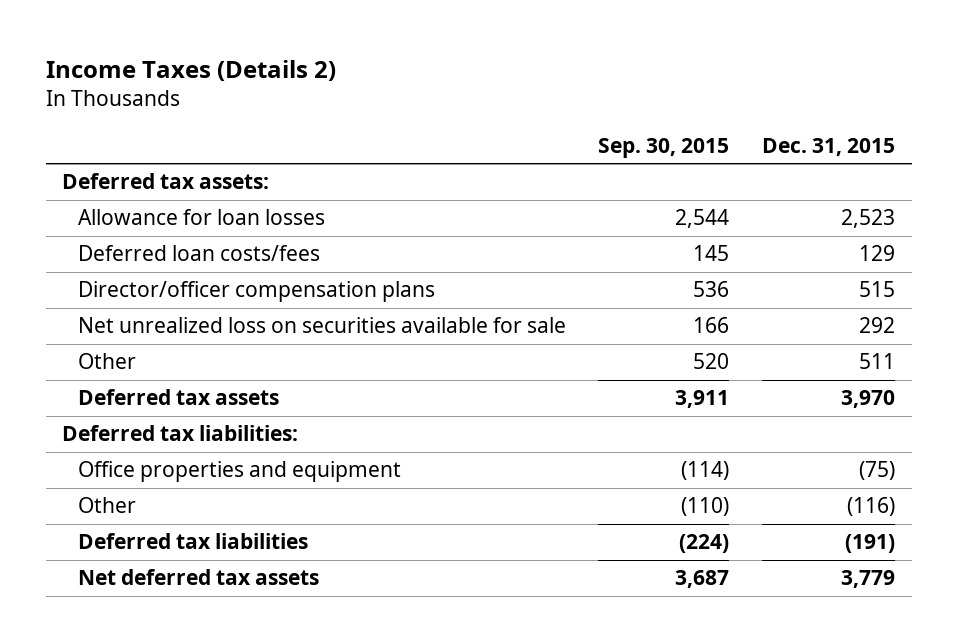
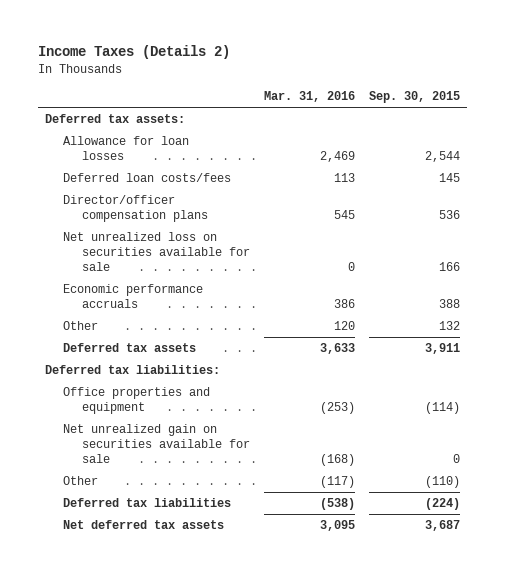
[762,137,896,156] Dec. 31, 2015 -> none
none -> [263,91,355,103] Mar. 31, 2016
none -> [63,284,204,309] Economic performance accruals
[693,353,730,370] 520 -> [439,321,461,331] 132
none -> [63,424,250,464] Net unrealized gain on securities available for sale

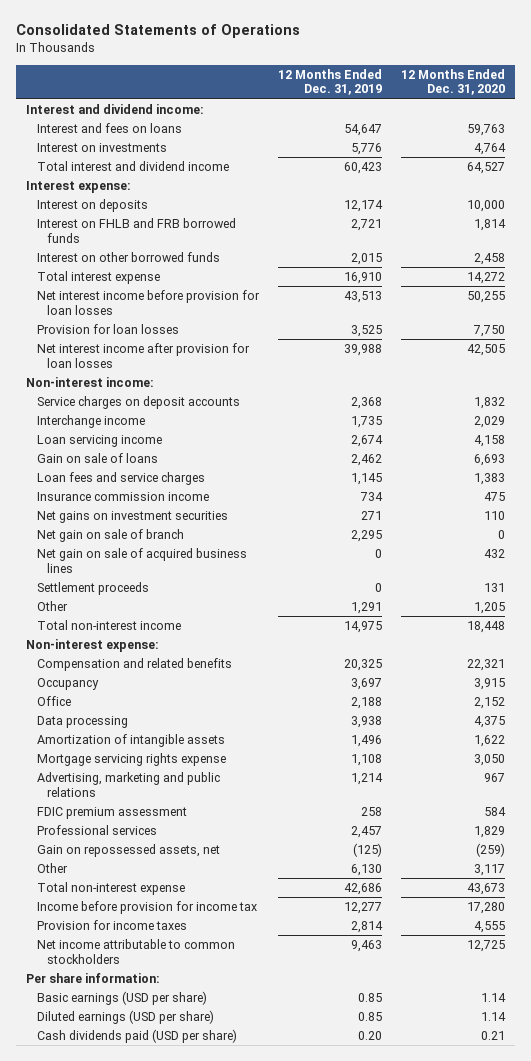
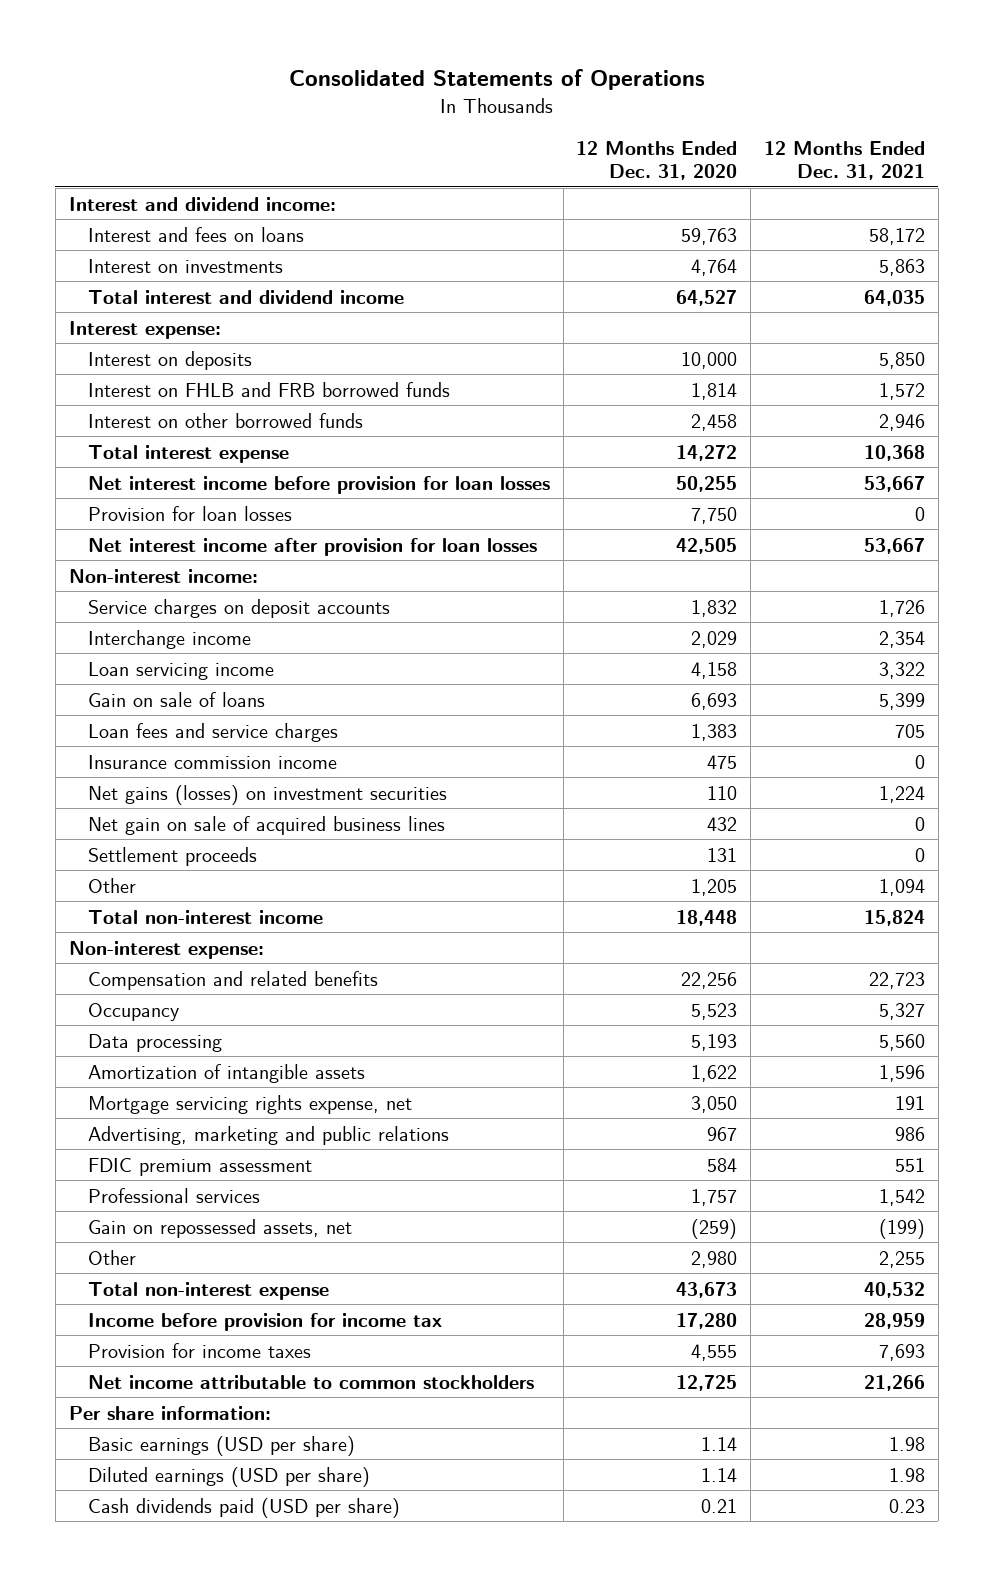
[277,68,382,96] 12 Months Ended Dec. 31, 2019 -> none
none -> [764,141,926,181] 12 Months Ended Dec. 31, 2021
[36,529,184,543] Net gain on sale of branch -> none
[36,511,228,524] Net gains on investment securities -> [87,784,447,805] Net gains (losses) on investment securities
[36,696,71,707] Office -> none
[467,659,506,672] 22,321 -> [681,971,738,989] 22,256
[474,678,506,691] 3,915 -> [691,1002,738,1020] 5,523
[474,716,506,729] 4,375 -> [691,1033,738,1051] 5,193
[36,753,226,767] Mortgage servicing rights expense -> [87,1094,412,1114] Mortgage servicing rights expense, net
[474,826,506,839] 1,829 -> [691,1188,738,1206] 1,757
[474,864,506,877] 3,117 -> [691,1250,738,1268] 2,980

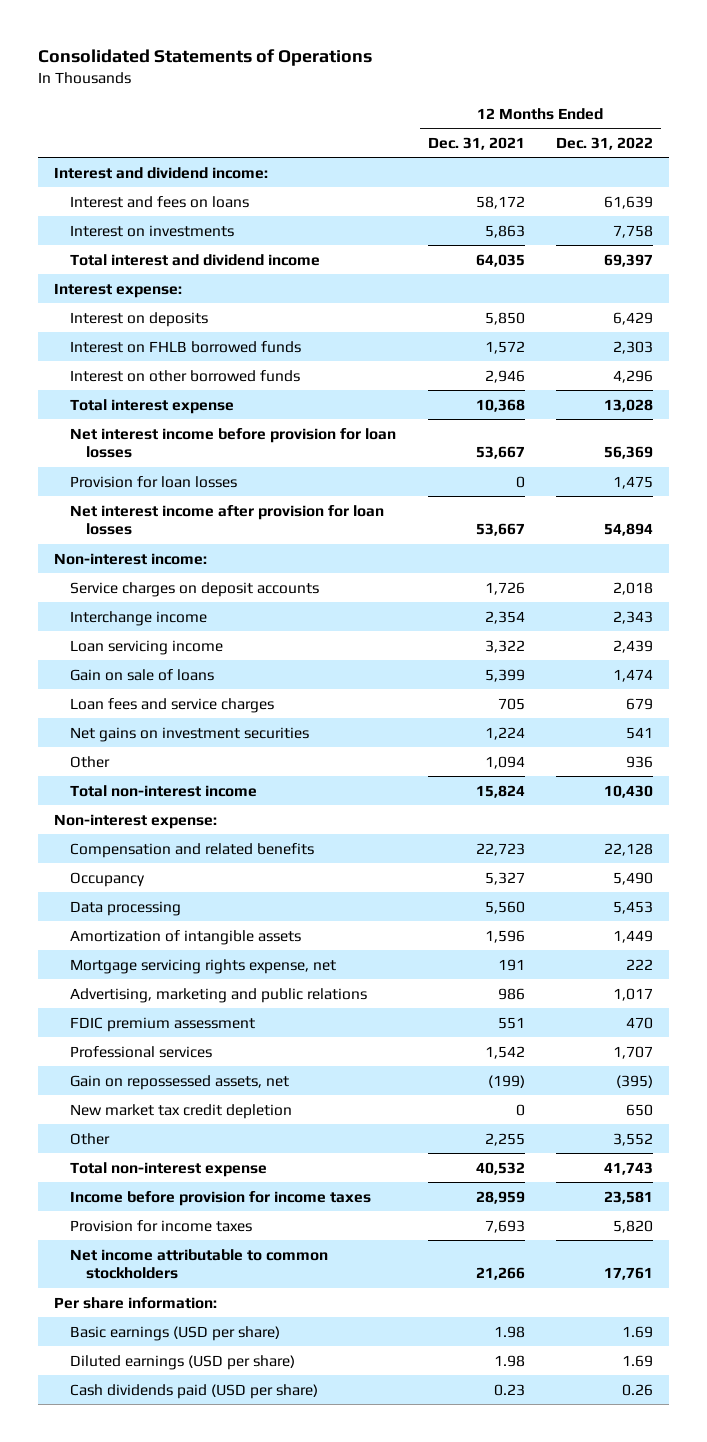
[576,141,738,181] 12 Months Ended Dec. 31, 2020 -> none
none -> [556,136,654,150] Dec. 31, 2022
[87,381,450,397] Interest on FHLB and FRB borrowed funds -> [69,340,301,353] Interest on FHLB borrowed funds
[87,754,337,769] Insurance commission income -> none
[87,815,445,835] Net gain on sale of acquired business lines -> none
[87,846,257,866] Settlement proceeds -> none
[87,784,447,805] Net gains (losses) on investment securities -> [69,726,309,742] Net gains on investment securities
none -> [69,1103,292,1119] New market tax credit depletion
[87,1312,442,1331] Income before provision for income tax -> [69,1190,371,1206] Income before provision for income taxes

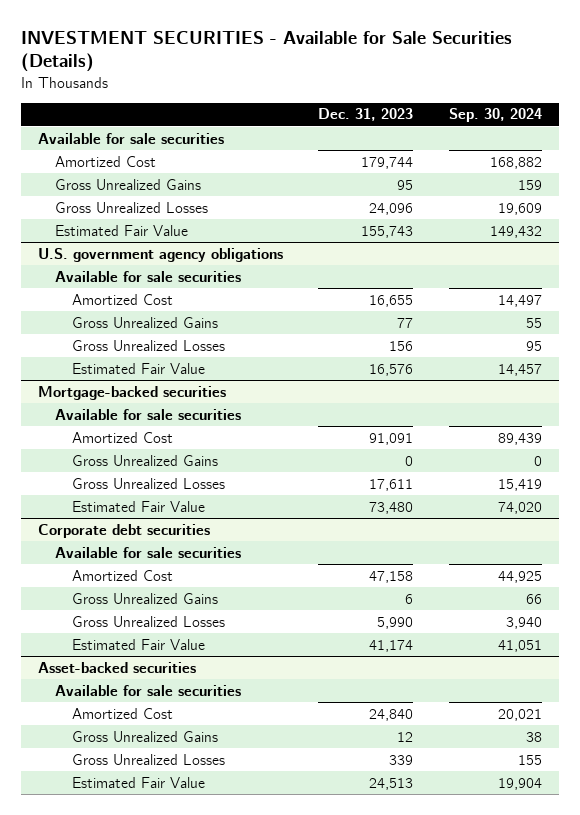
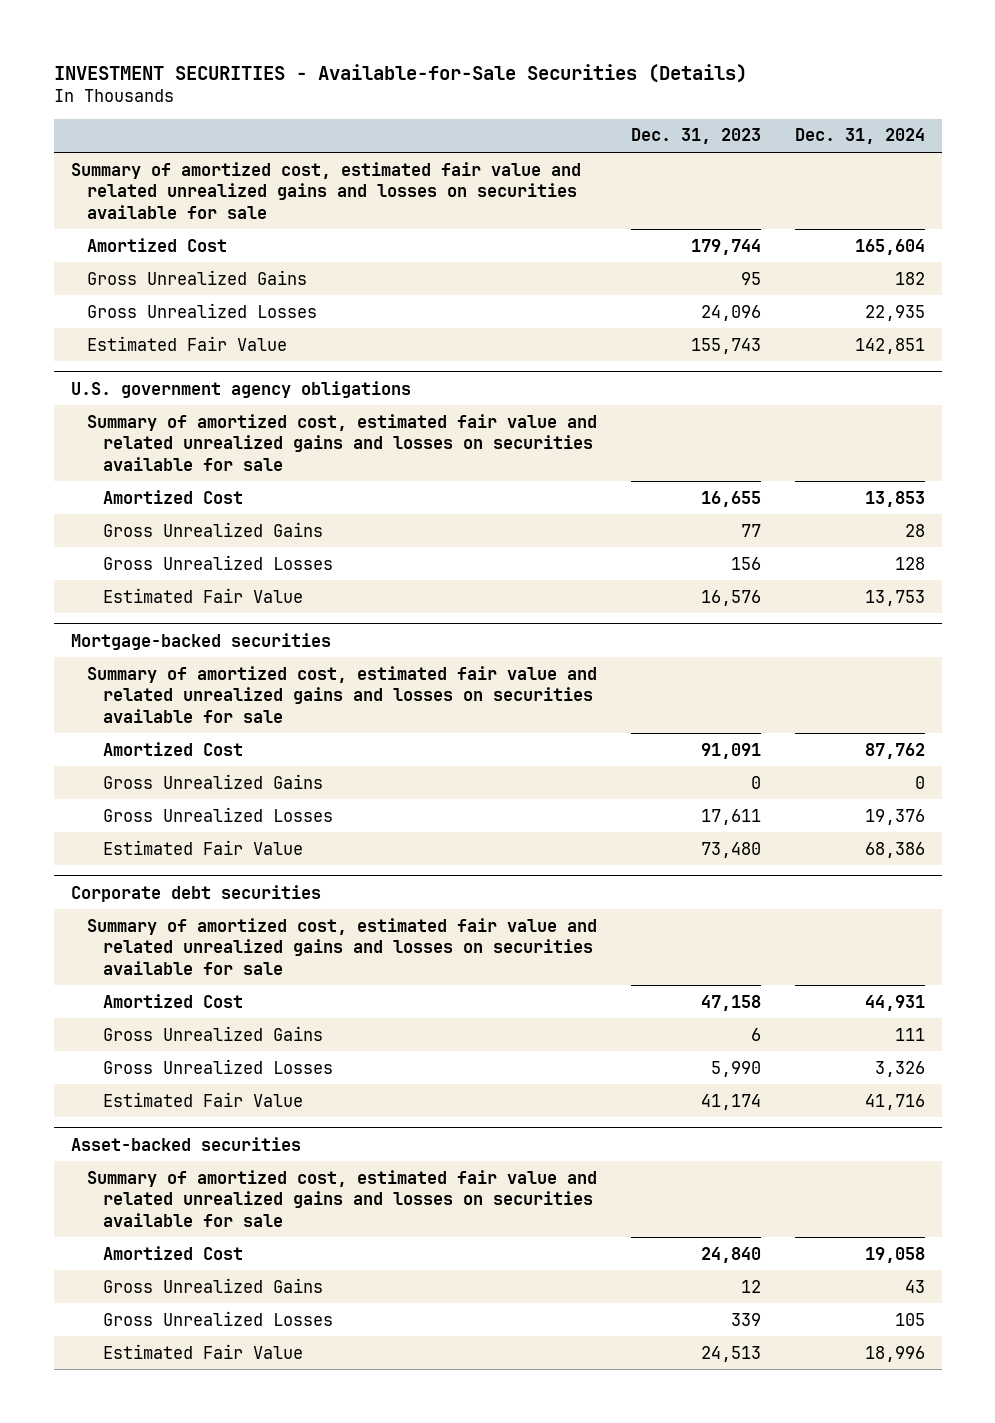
[20,30,512,73] INVESTMENT SECURITIES - Available for Sale Securities (Details) -> [53,63,747,83] INVESTMENT SECURITIES - Available-for-Sale Securities (Details)
[448,108,542,123] Sep. 30, 2024 -> none
none -> [794,128,925,145] Dec. 31, 2024
[38,132,225,144] Available for sale securities -> [70,161,581,219] Summary of amortized cost, estimated fair value and related unrealized gains and losses on securities available for sale
[54,270,241,282] Available for sale securities -> [87,413,598,471] Summary of amortized cost, estimated fair value and related unrealized gains and losses on securities available for sale
[54,408,241,420] Available for sale securities -> [87,665,598,723] Summary of amortized cost, estimated fair value and related unrealized gains and losses on securities available for sale
[54,546,241,558] Available for sale securities -> [87,917,598,975] Summary of amortized cost, estimated fair value and related unrealized gains and losses on securities available for sale
[54,684,241,696] Available for sale securities -> [87,1169,598,1227] Summary of amortized cost, estimated fair value and related unrealized gains and losses on securities available for sale

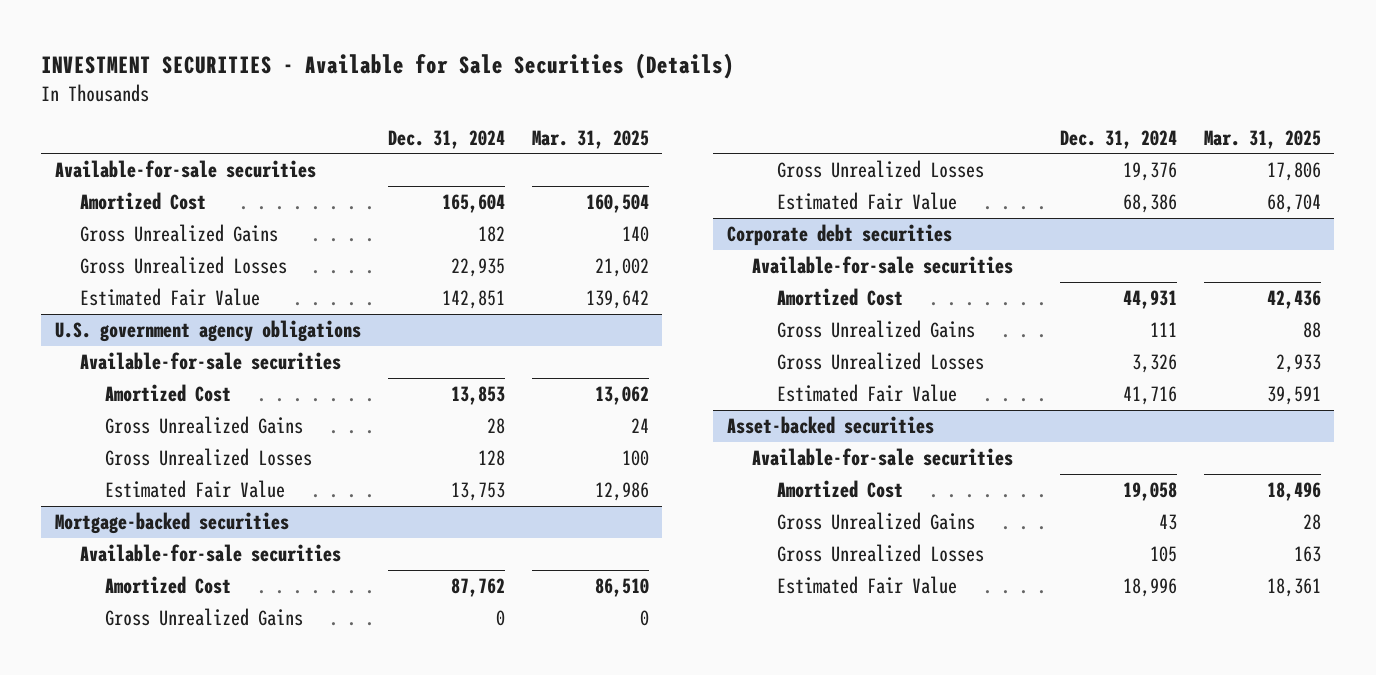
[53,63,747,83] INVESTMENT SECURITIES - Available-for-Sale Securities (Details) -> [41,52,735,79] INVESTMENT SECURITIES - Available for Sale Securities (Details)
[630,128,761,145] Dec. 31, 2023 -> none
none -> [531,129,649,149] Mar. 31, 2025
[70,161,581,219] Summary of amortized cost, estimated fair value and related unrealized gains and losses on securities available for sale -> [54,160,316,179] Available-for-sale securities
[87,413,598,471] Summary of amortized cost, estimated fair value and related unrealized gains and losses on securities available for sale -> [79,352,341,371] Available-for-sale securities
[87,665,598,723] Summary of amortized cost, estimated fair value and related unrealized gains and losses on securities available for sale -> [79,544,341,563] Available-for-sale securities
[87,917,598,975] Summary of amortized cost, estimated fair value and related unrealized gains and losses on securities available for sale -> [752,256,1014,275] Available-for-sale securities
[87,1169,598,1227] Summary of amortized cost, estimated fair value and related unrealized gains and losses on securities available for sale -> [752,448,1014,467] Available-for-sale securities

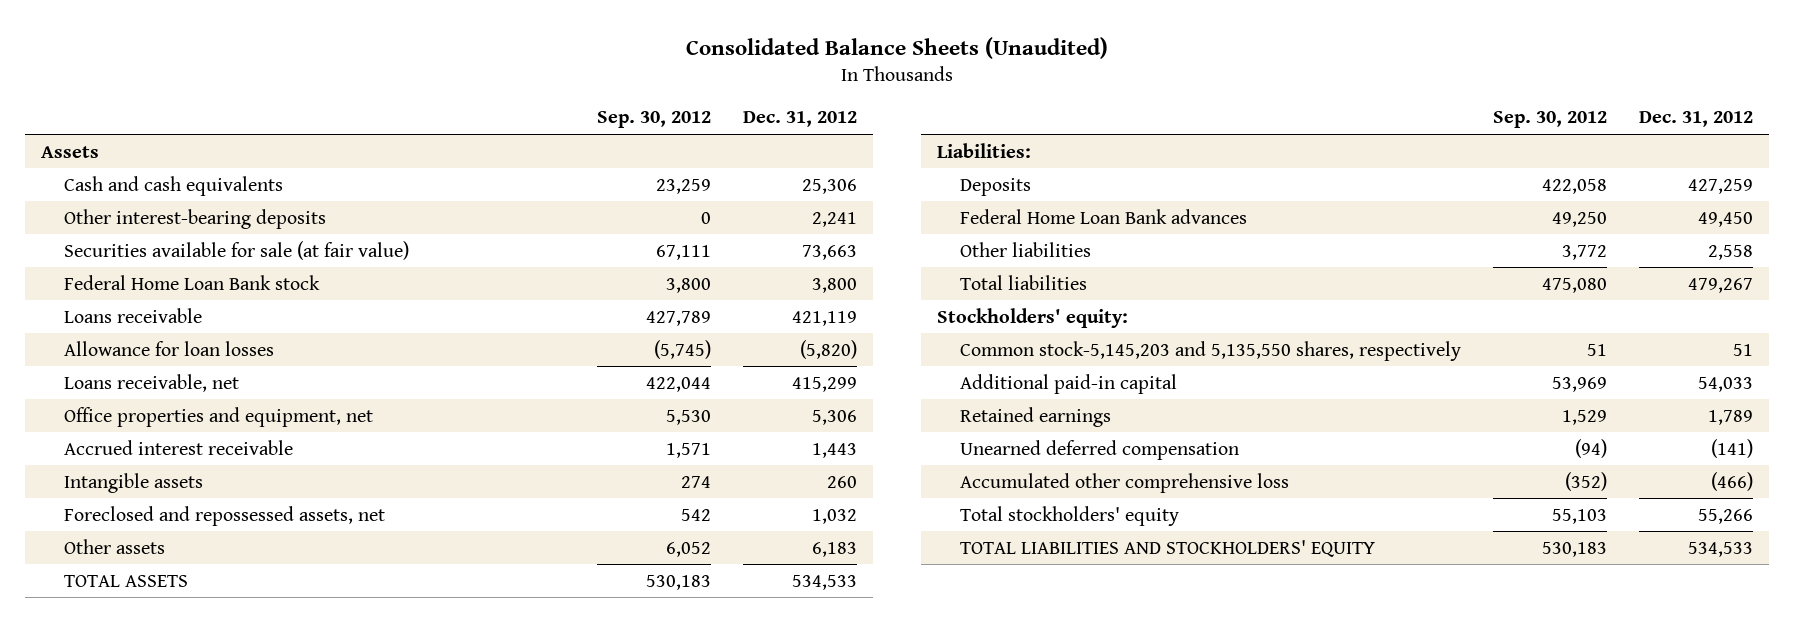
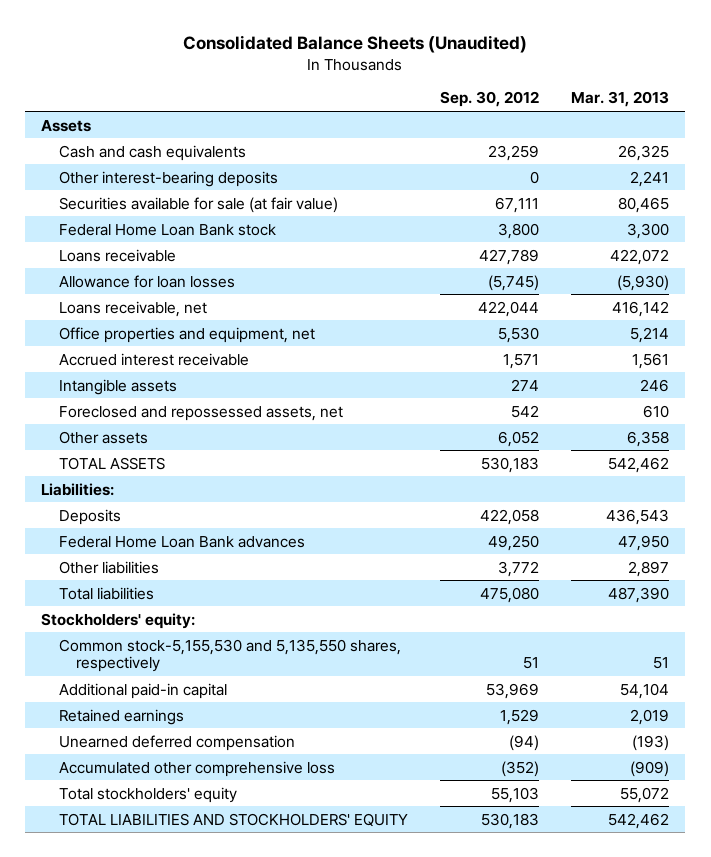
[742,111,857,128] Dec. 31, 2012 -> none
none -> [571,91,670,108] Mar. 31, 2013
[960,340,1462,361] Common stock-5,145,203 and 5,135,550 shares, respectively -> [58,638,401,673] Common stock-5,155,530 and 5,135,550 shares, respectively

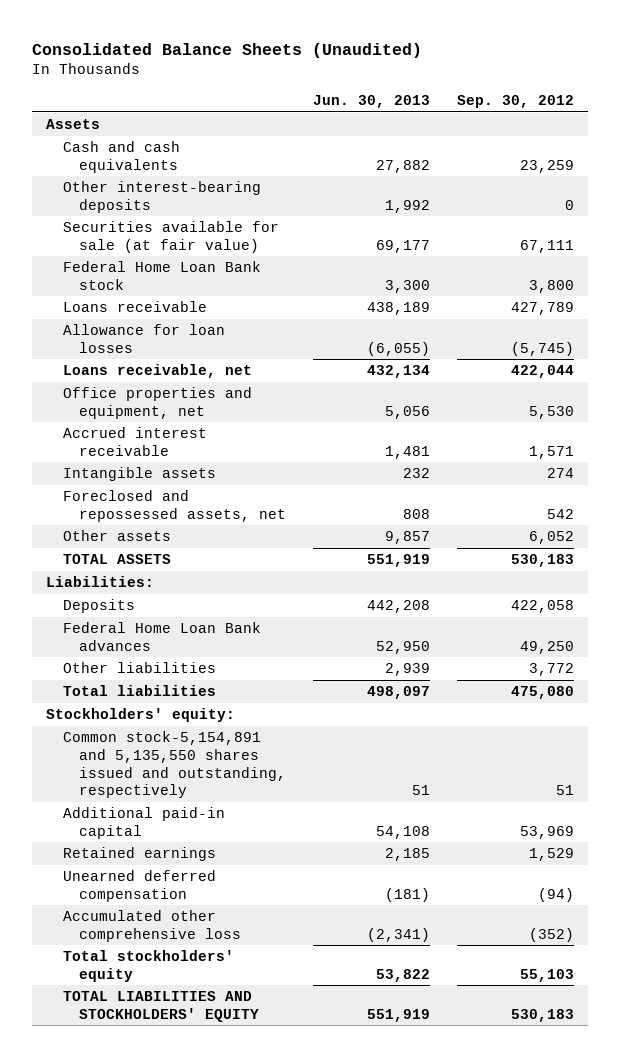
[571,91,670,108] Mar. 31, 2013 -> none
none -> [313,94,431,108] Jun. 30, 2013
[58,638,401,673] Common stock-5,155,530 and 5,135,550 shares, respectively -> [62,731,287,799] Common stock-5,154,891 and 5,135,550 shares issued and outstanding, respectively

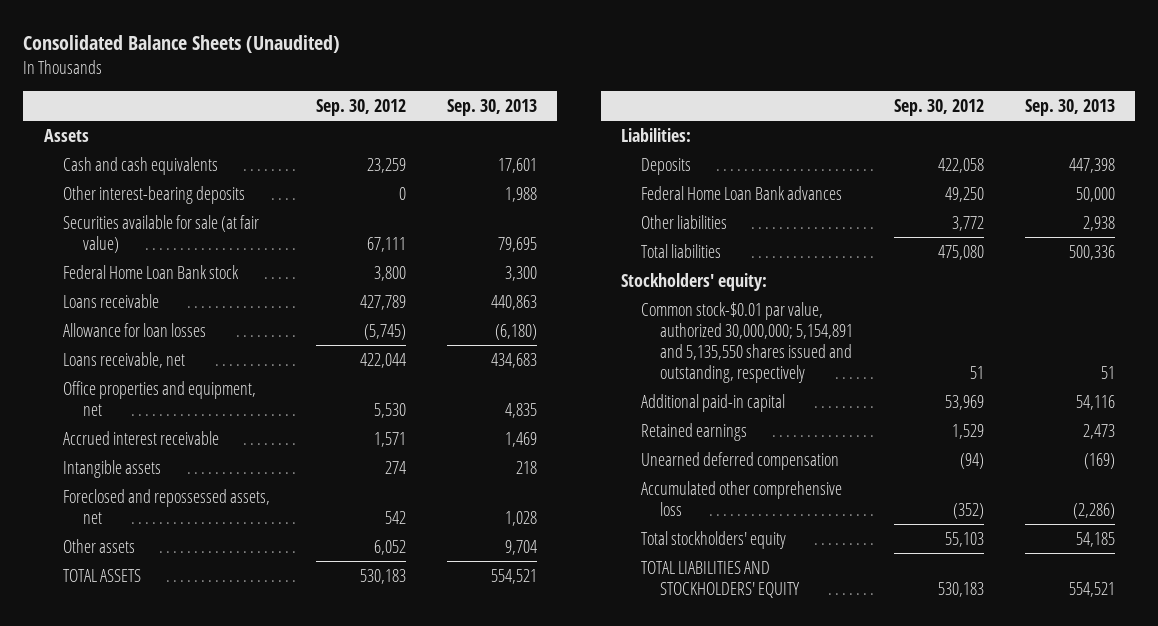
[313,94,431,108] Jun. 30, 2013 -> none
none -> [447,98,538,116] Sep. 30, 2013
[62,731,287,799] Common stock-5,154,891 and 5,135,550 shares issued and outstanding, respectively -> [640,301,854,383] Common stock-$0.01 par value, authorized 30,000,000; 5,154,891 and 5,135,550 shares issued and outstanding, respectively

